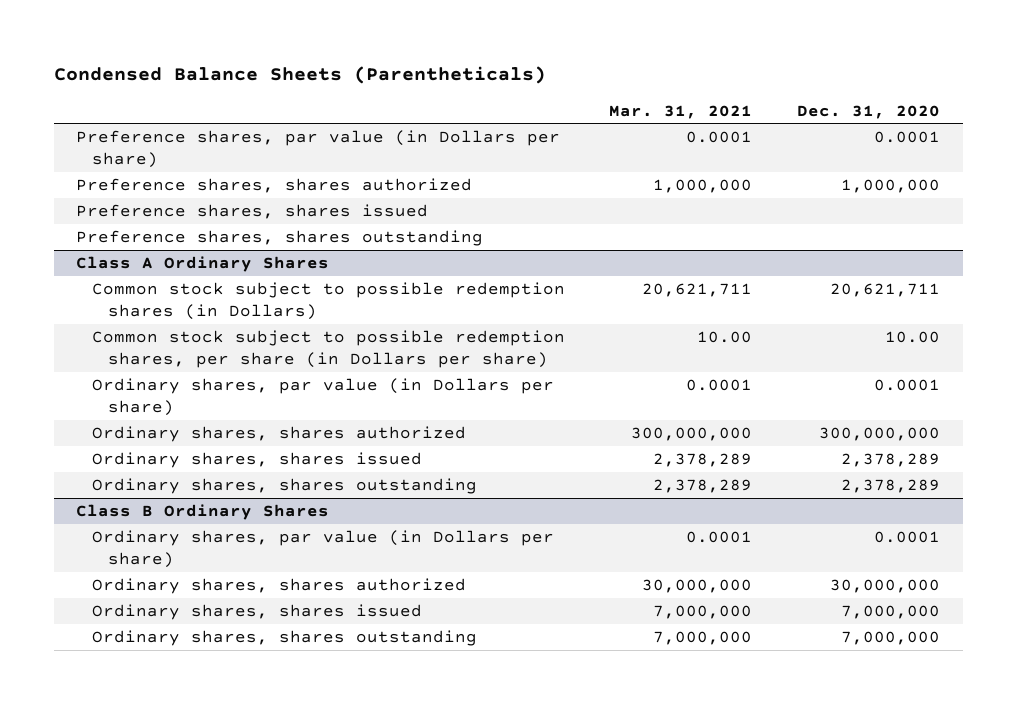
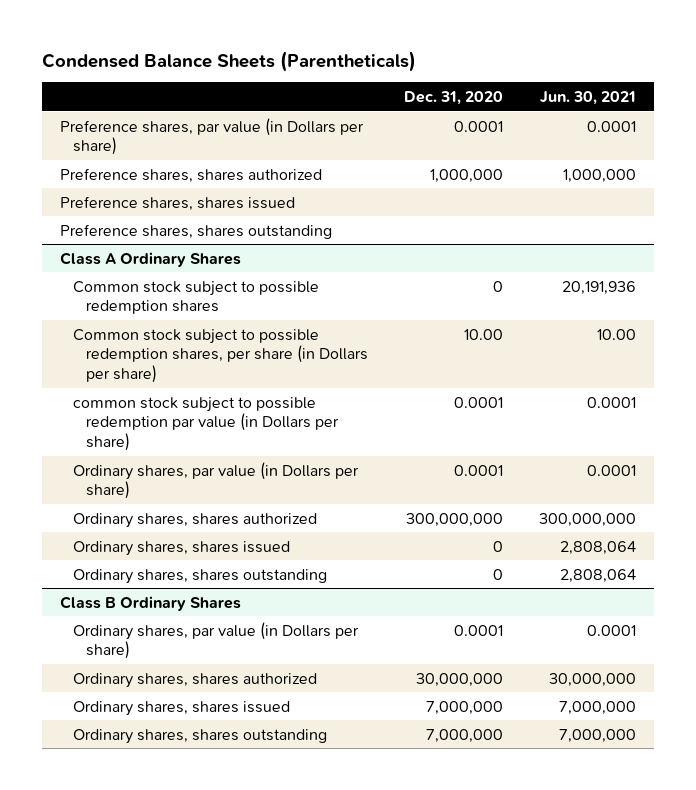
[609,104,753,119] Mar. 31, 2021 -> none
none -> [540,91,637,106] Jun. 30, 2021
[91,282,565,320] Common stock subject to possible redemption shares (in Dollars) -> [72,280,319,315] Common stock subject to possible redemption shares
[830,283,941,298] 20,621,711 -> [493,280,504,292] 0
none -> [72,396,340,452] common stock subject to possible redemption par value (in Dollars per share)
[841,453,941,468] 2,378,289 -> [493,540,504,552] 0
[841,479,941,494] 2,378,289 -> [493,568,504,580] 0

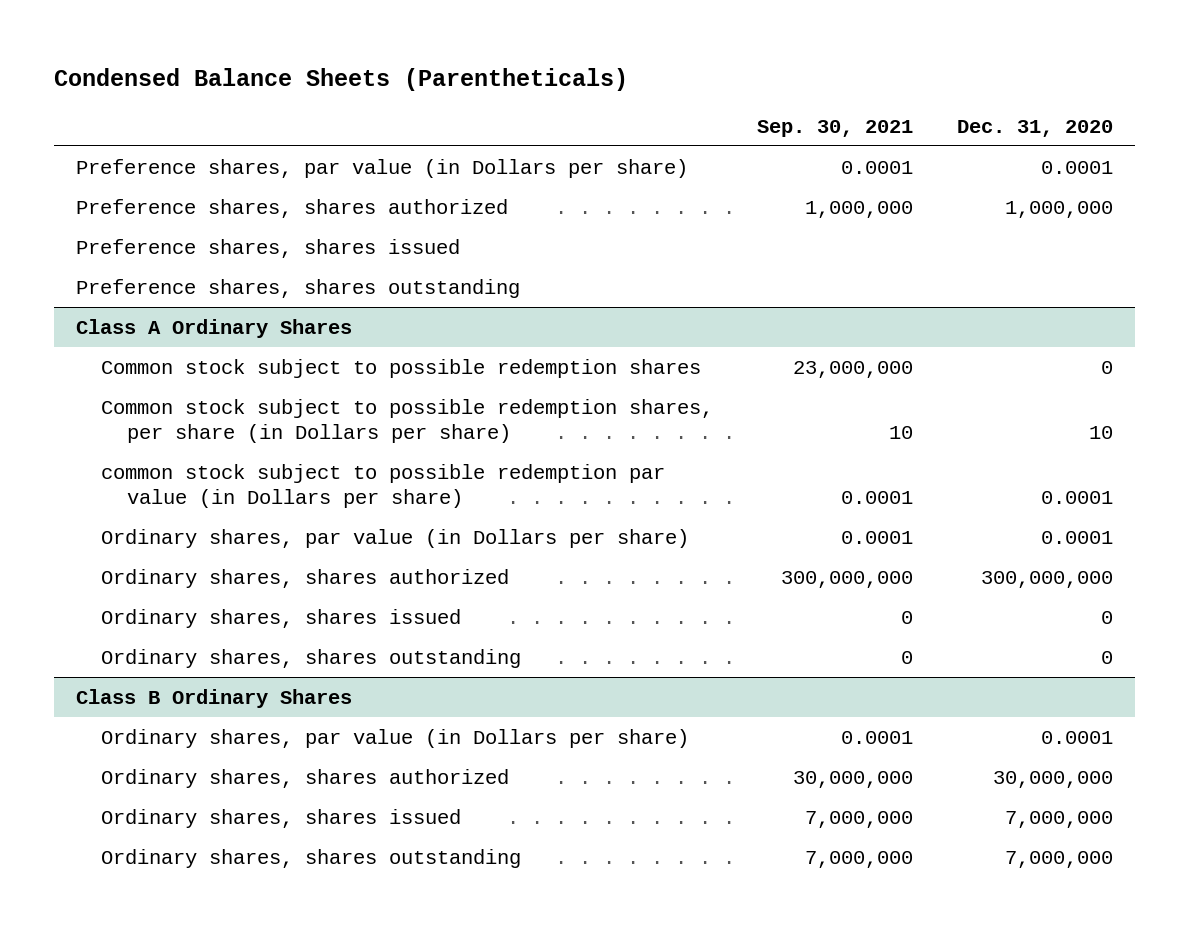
[540,91,637,106] Jun. 30, 2021 -> none
none -> [757,119,914,137] Sep. 30, 2021
[464,328,504,340] 10.00 -> [1089,425,1114,439] 10

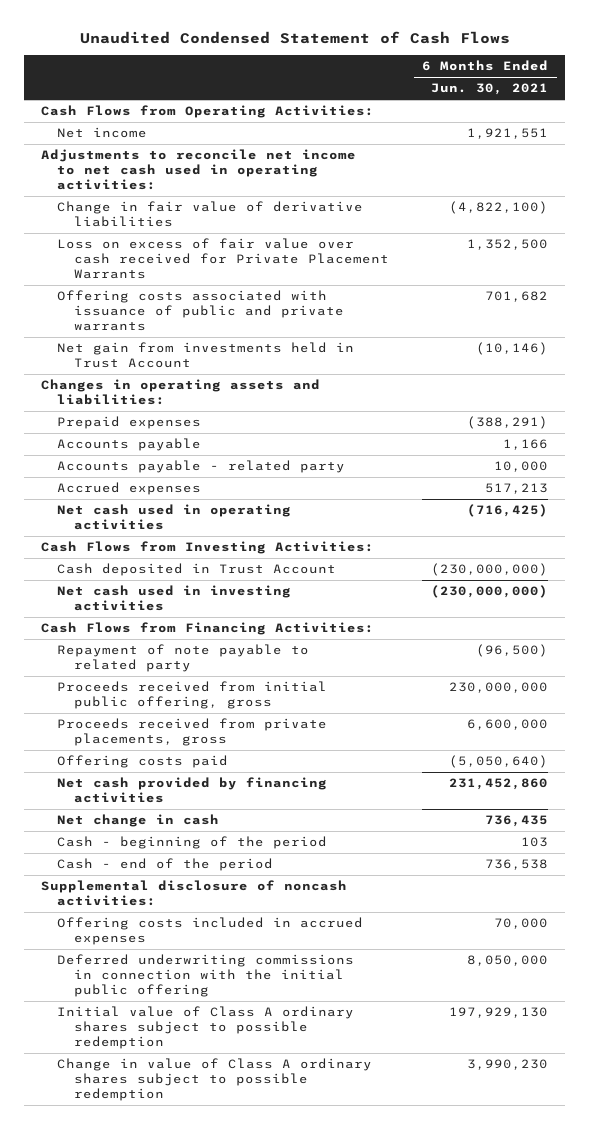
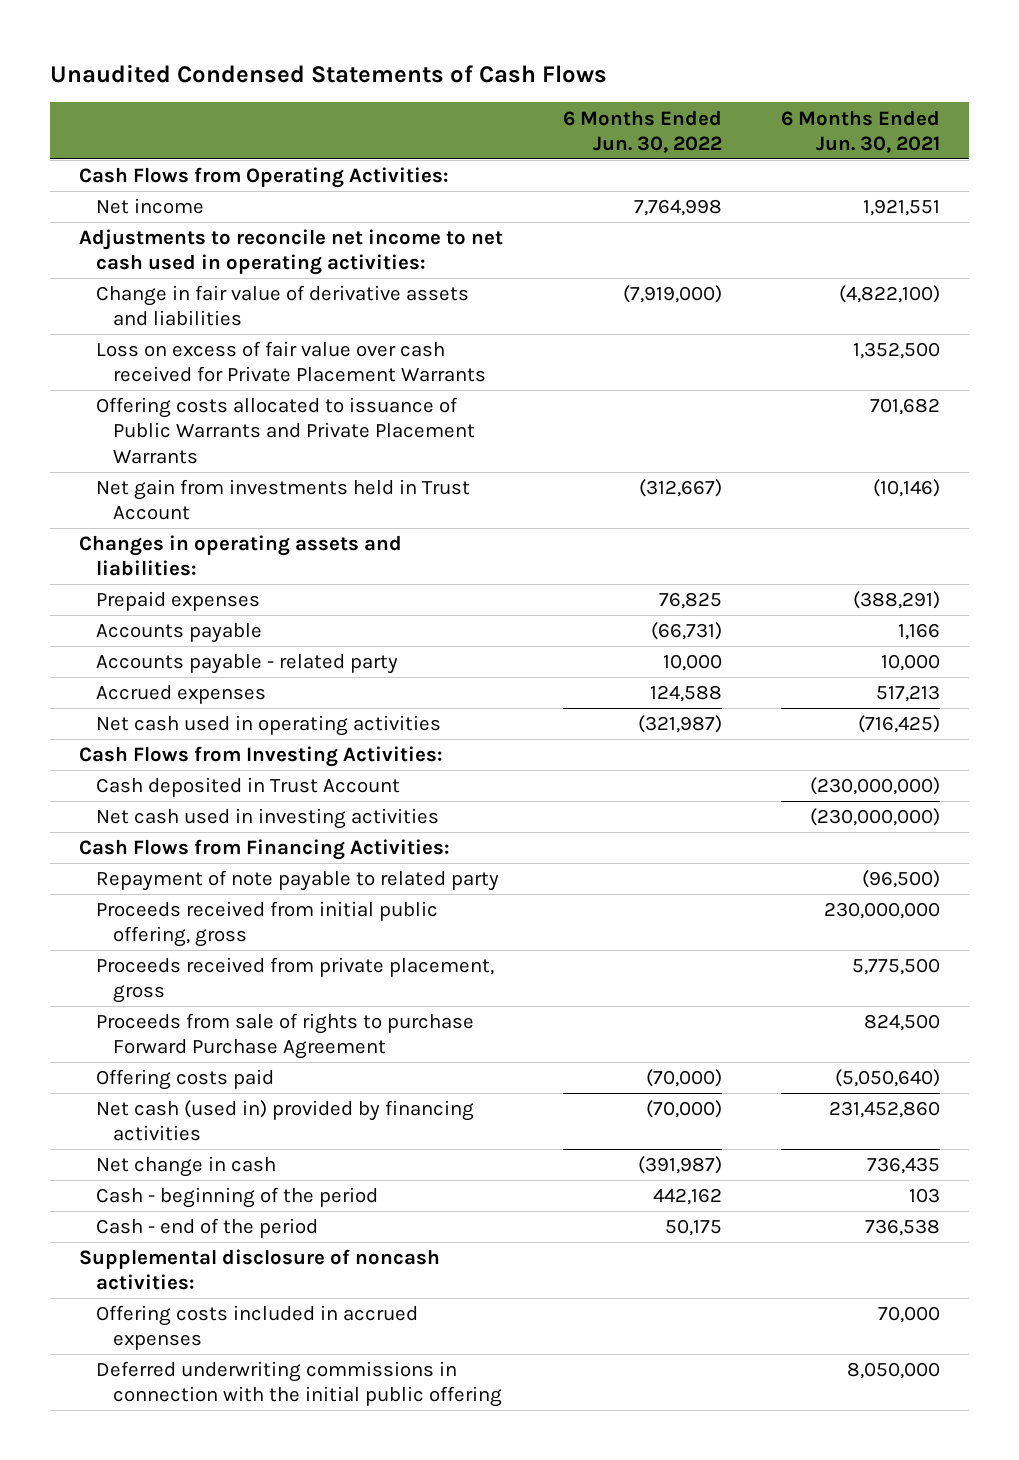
[79,31,510,45] Unaudited Condensed Statement of Cash Flows -> [49,63,607,83] Unaudited Condensed Statements of Cash Flows
none -> [562,109,722,153] 6 Months Ended Jun. 30, 2022
[57,201,364,228] Change in fair value of derivative liabilities -> [96,285,470,327] Change in fair value of derivative assets and liabilities
[57,290,344,331] Offering costs associated with issuance of public and private warrants -> [96,397,476,464] Offering costs allocated to issuance of Public Warrants and Private Placement Warrants
[57,718,328,747] Proceeds received from private placements, gross -> [96,957,495,1004] Proceeds received from private placement, gross
[467,719,549,731] 6,600,000 -> [851,958,940,976] 5,775,500
none -> [96,1013,475,1060] Proceeds from sale of rights to purchase Forward Purchase Agreement
[57,777,328,804] Net cash provided by financing activities -> [96,1100,475,1142] Net cash (used in) provided by financing activities
[57,1006,355,1049] Initial value of Class A ordinary shares subject to possible redemption -> none
[57,1058,373,1101] Change in value of Class A ordinary shares subject to possible redemption -> none

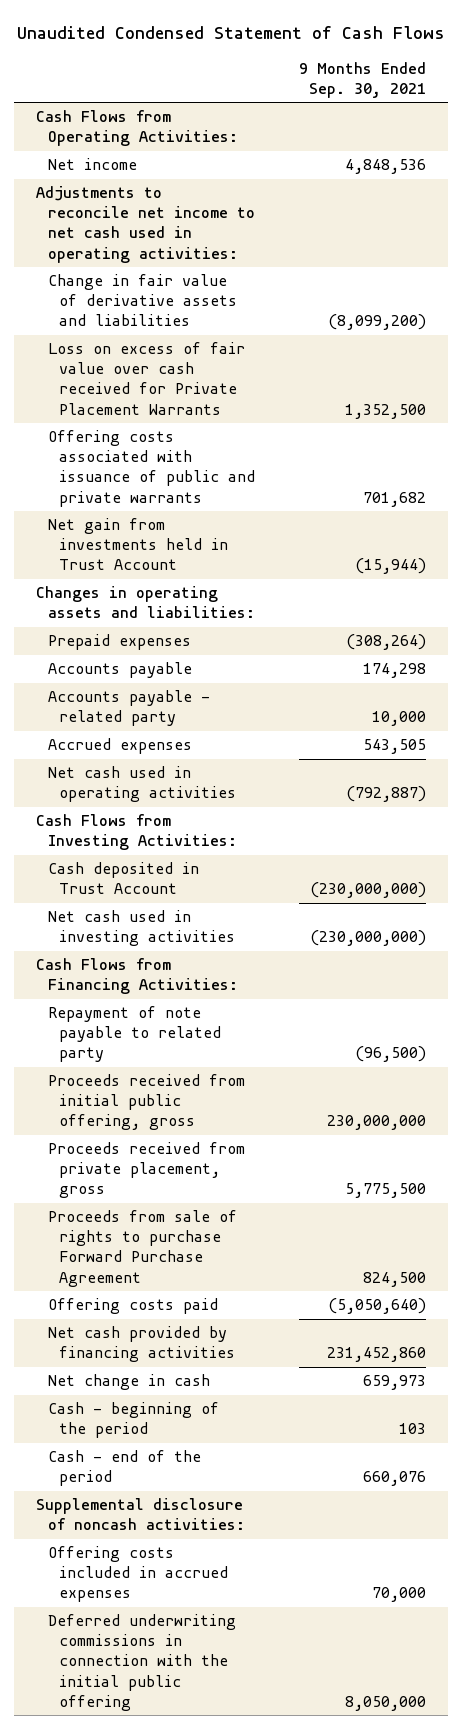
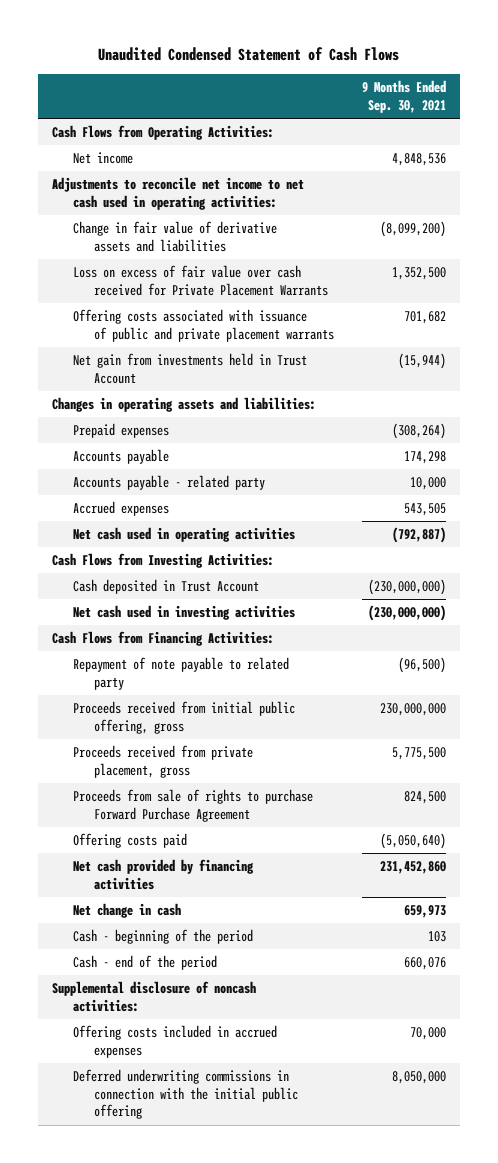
[47,430,256,507] Offering costs associated with issuance of public and private warrants -> [73,309,334,342] Offering costs associated with issuance of public and private placement warrants

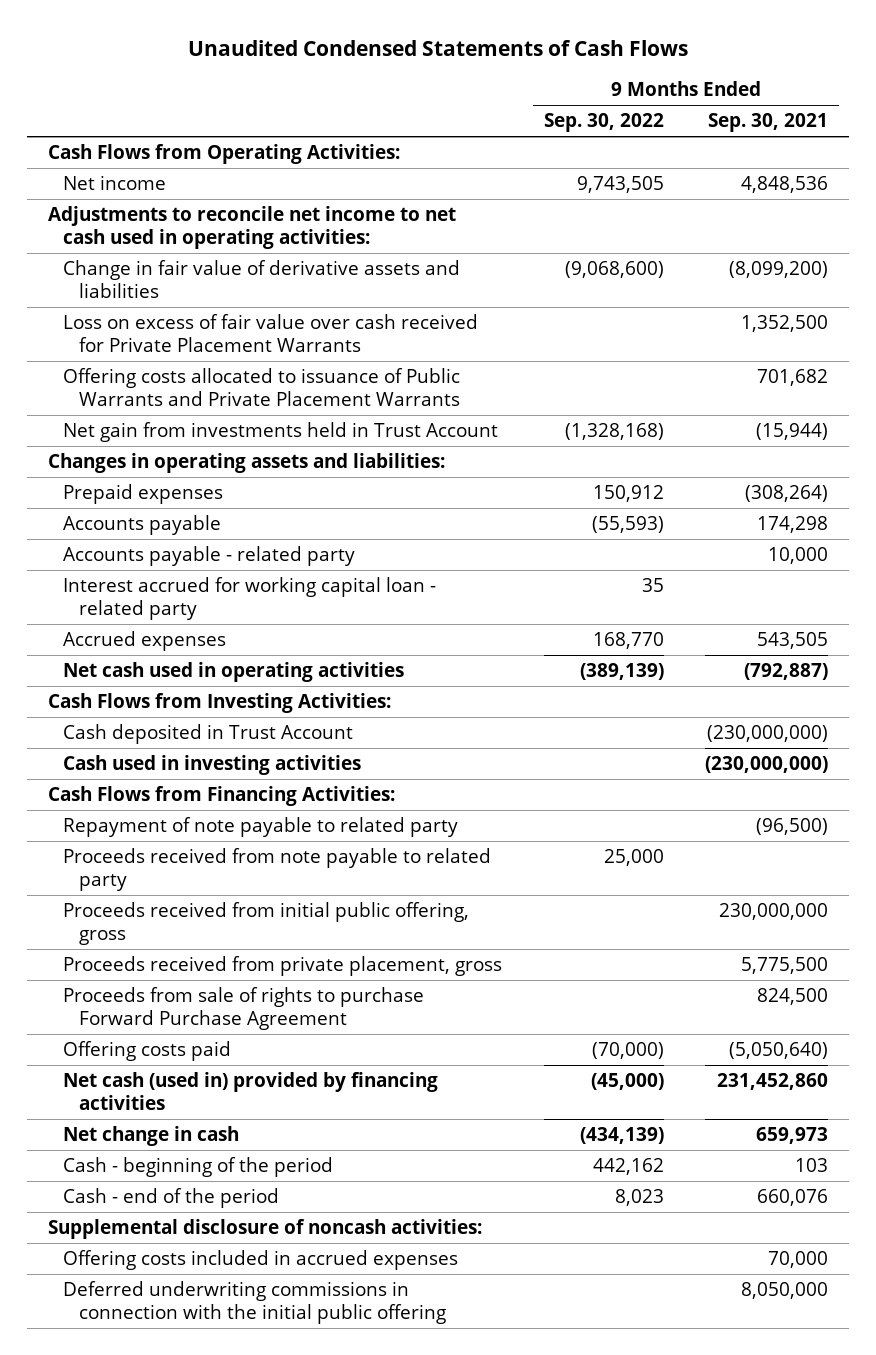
[98,46,400,61] Unaudited Condensed Statement of Cash Flows -> [188,39,689,56] Unaudited Condensed Statements of Cash Flows
none -> [543,113,664,133] Sep. 30, 2022
[73,309,334,342] Offering costs associated with issuance of public and private placement warrants -> [63,368,461,406] Offering costs allocated to issuance of Public Warrants and Private Placement Warrants
none -> [63,577,437,620] Interest accrued for working capital loan - related party
[73,605,296,621] Net cash used in investing activities -> [63,755,362,776] Cash used in investing activities
none -> [63,848,492,891] Proceeds received from note payable to related party
[73,859,255,890] Net cash provided by financing activities -> [63,1072,439,1110] Net cash (used in) provided by financing activities

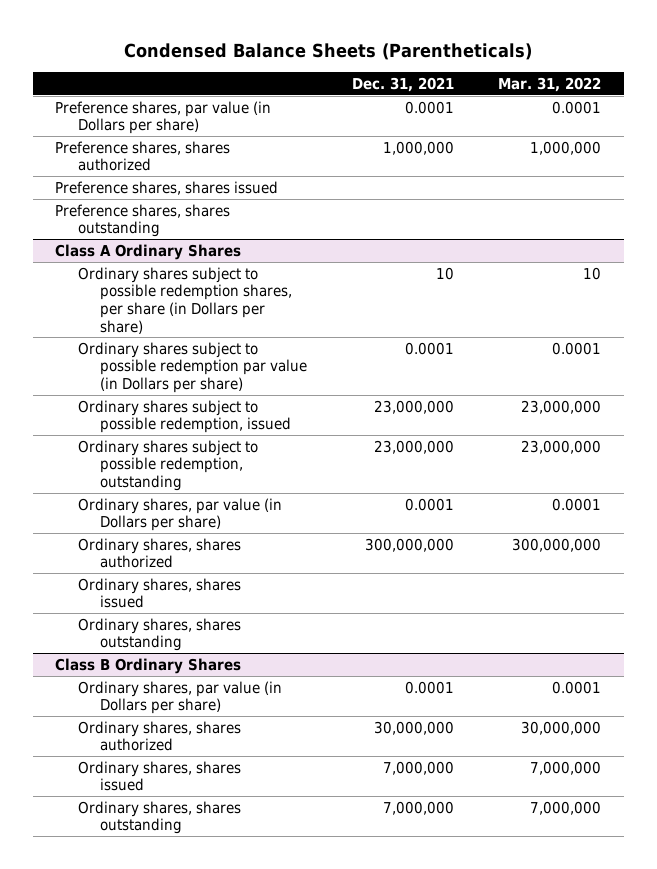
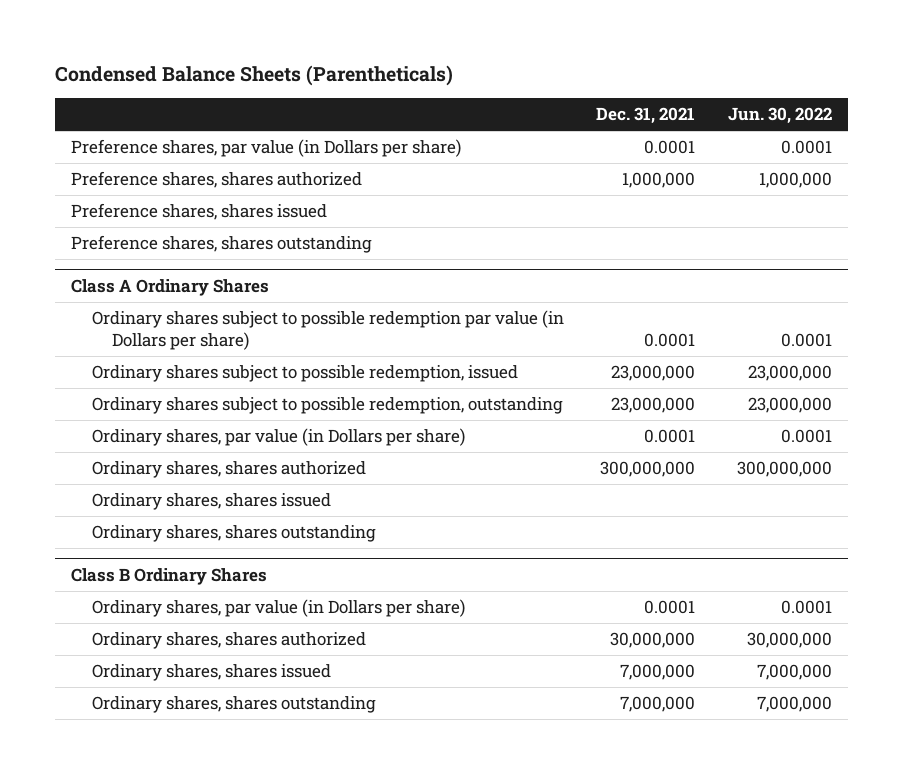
[498,76,602,92] Mar. 31, 2022 -> none
none -> [727,107,832,125] Jun. 30, 2022
[77,266,293,334] Ordinary shares subject to possible redemption shares, per share (in Dollars per share) -> none

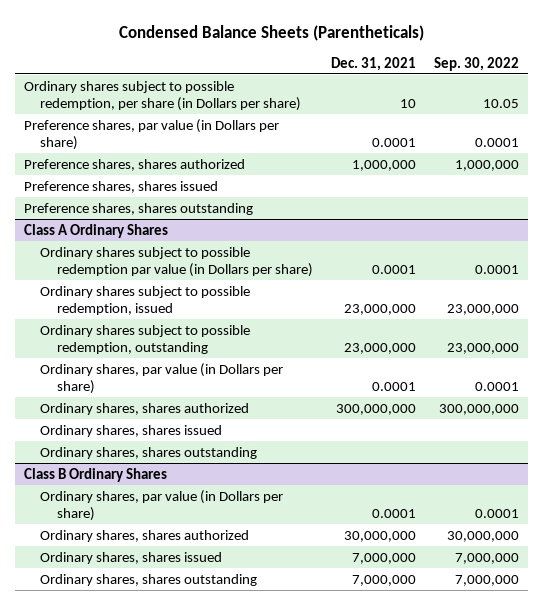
[727,107,832,125] Jun. 30, 2022 -> none
none -> [433,56,519,71] Sep. 30, 2022
none -> [24,80,302,112] Ordinary shares subject to possible redemption, per share (in Dollars per share)

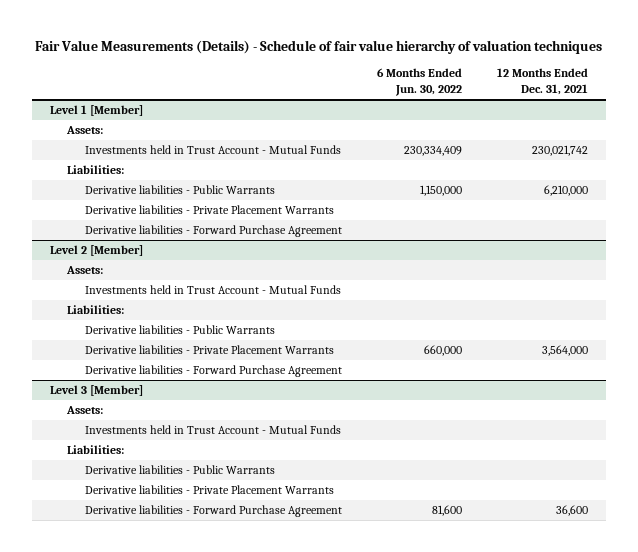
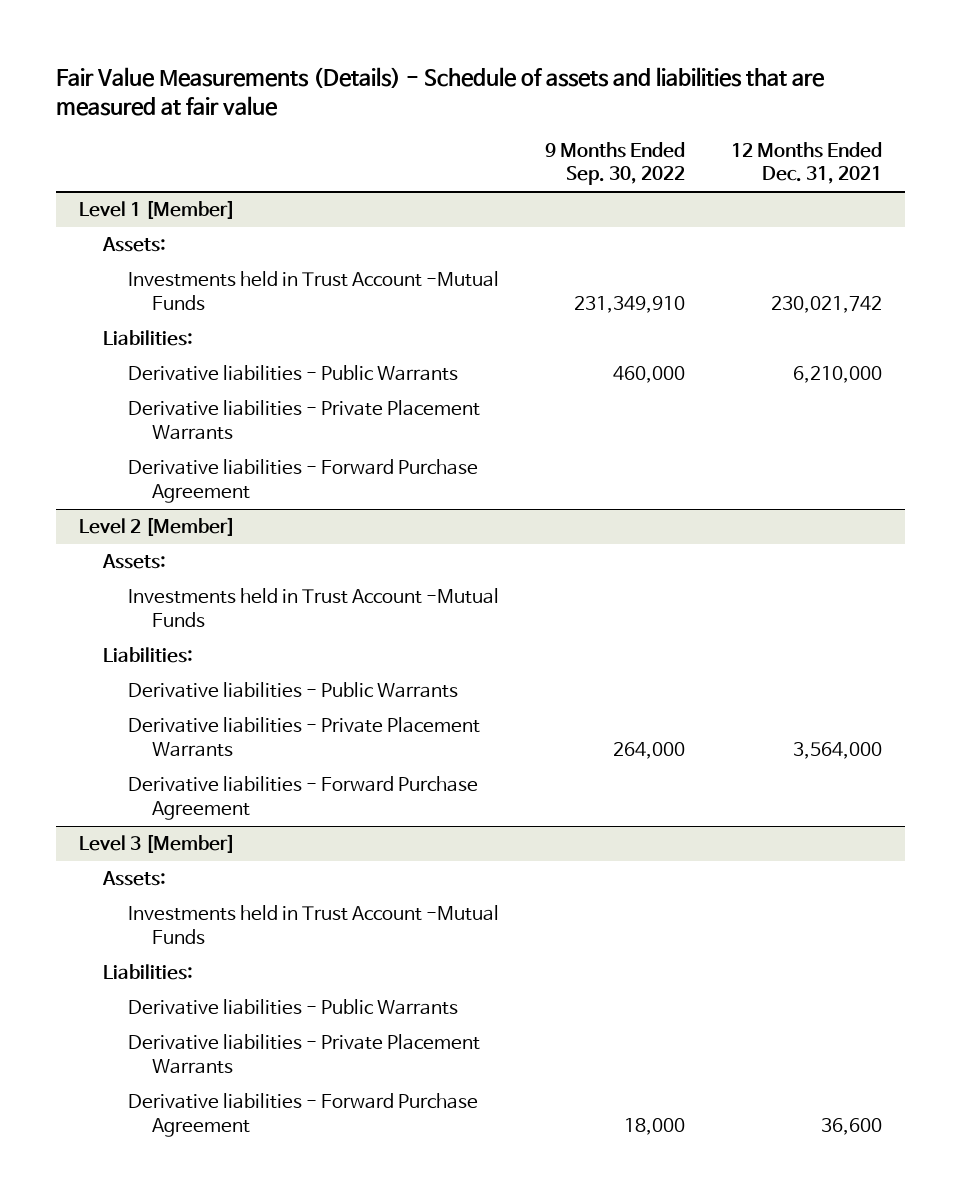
[35,40,603,55] Fair Value Measurements (Details) - Schedule of fair value hierarchy of valuation techniques -> [55,66,825,116] Fair Value Measurements (Details) - Schedule of assets and liabilities that are measured at fair value
[377,68,463,97] 6 Months Ended Jun. 30, 2022 -> none
none -> [544,141,685,186] 9 Months Ended Sep. 30, 2022
[85,145,342,155] Investments held in Trust Account - Mutual Funds -> [127,271,499,312] Investments held in Trust Account -Mutual Funds
[85,285,342,295] Investments held in Trust Account - Mutual Funds -> [127,588,499,629] Investments held in Trust Account -Mutual Funds
[85,425,342,435] Investments held in Trust Account - Mutual Funds -> [127,905,499,946] Investments held in Trust Account -Mutual Funds

